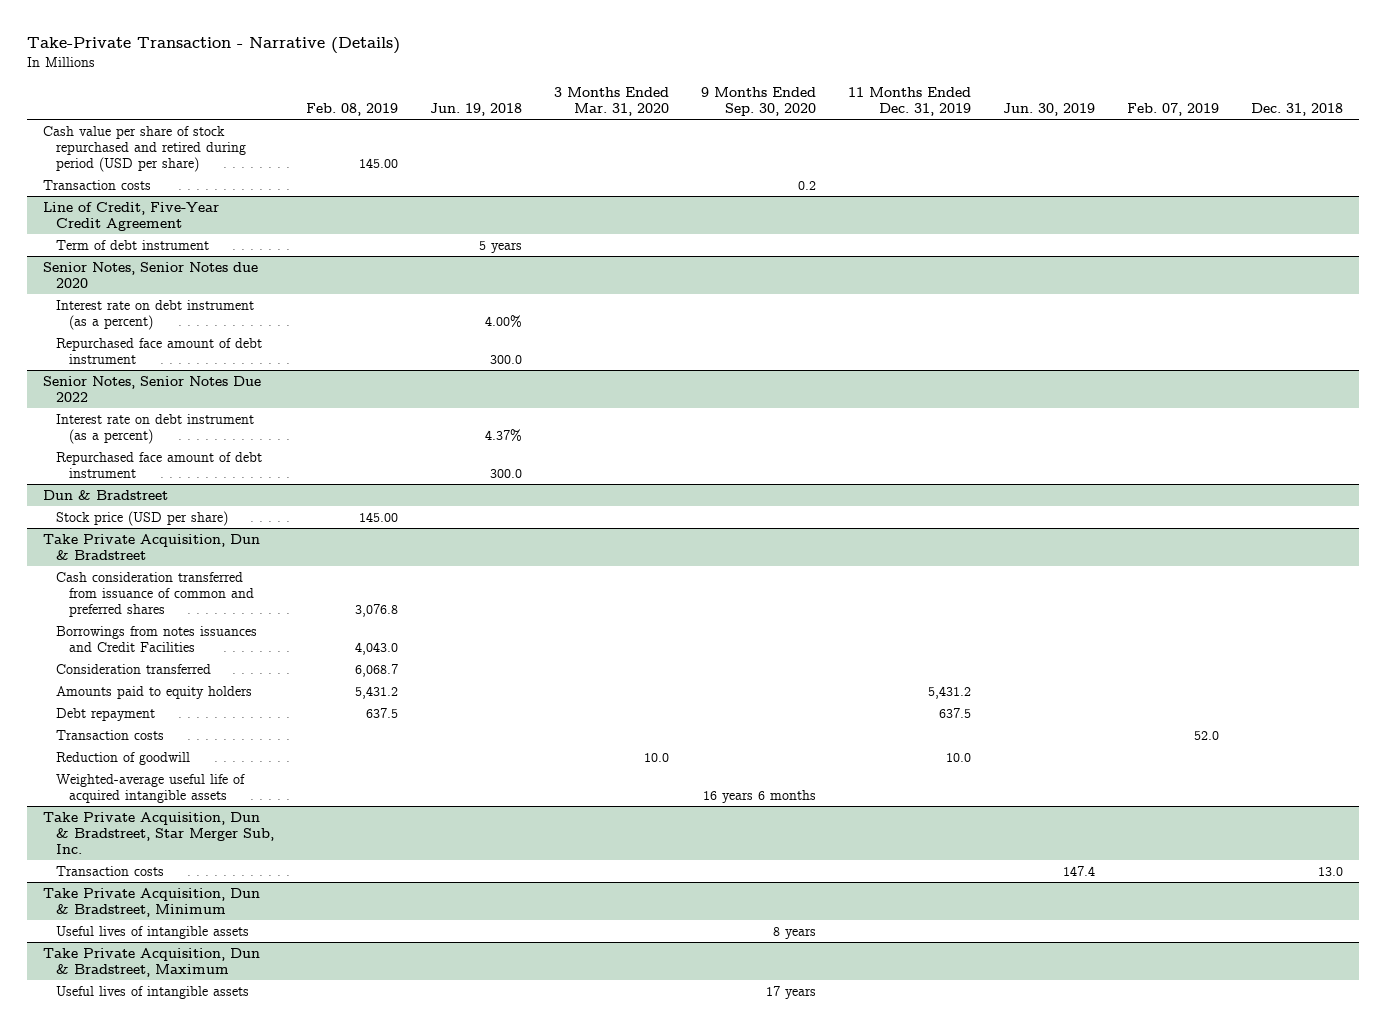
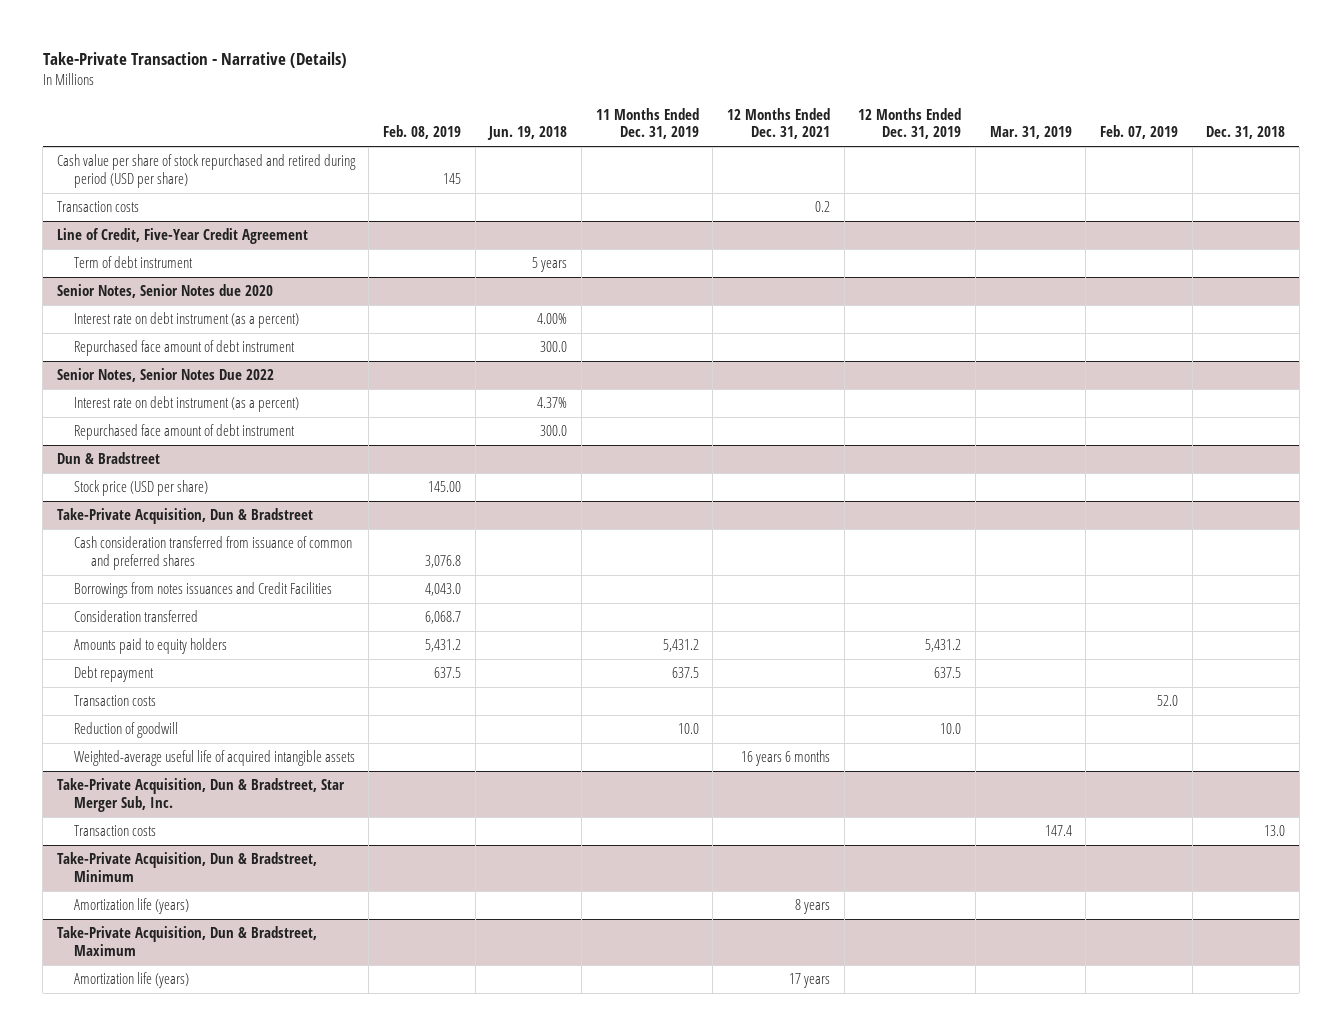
[553,86,669,117] 3 Months Ended Mar. 31, 2020 -> none
[700,86,816,117] 9 Months Ended Sep. 30, 2020 -> none
[1002,103,1095,117] Jun. 30, 2019 -> none
none -> [726,107,830,140] 12 Months Ended Dec. 31, 2021
none -> [858,107,962,140] 12 Months Ended Dec. 31, 2019
none -> [989,126,1072,140] Mar. 31, 2019
[358,158,398,169] 145.00 -> [443,173,462,185] 145
[42,533,260,560] Take Private Acquisition, Dun & Bradstreet -> [56,508,313,525] Take-Private Acquisition, Dun & Bradstreet
[42,811,274,855] Take Private Acquisition, Dun & Bradstreet, Star Merger Sub, Inc. -> [56,778,345,813] Take-Private Acquisition, Dun & Bradstreet, Star Merger Sub, Inc.
[42,887,260,917] Take Private Acquisition, Dun & Bradstreet, Minimum -> [56,852,317,883] Take-Private Acquisition, Dun & Bradstreet, Minimum
[55,925,249,939] Useful lives of intangible assets -> [73,898,189,915] Amortization life (years)
[42,947,260,977] Take Private Acquisition, Dun & Bradstreet, Maximum -> [56,926,317,957] Take-Private Acquisition, Dun & Bradstreet, Maximum
[55,985,249,999] Useful lives of intangible assets -> [73,972,189,989] Amortization life (years)

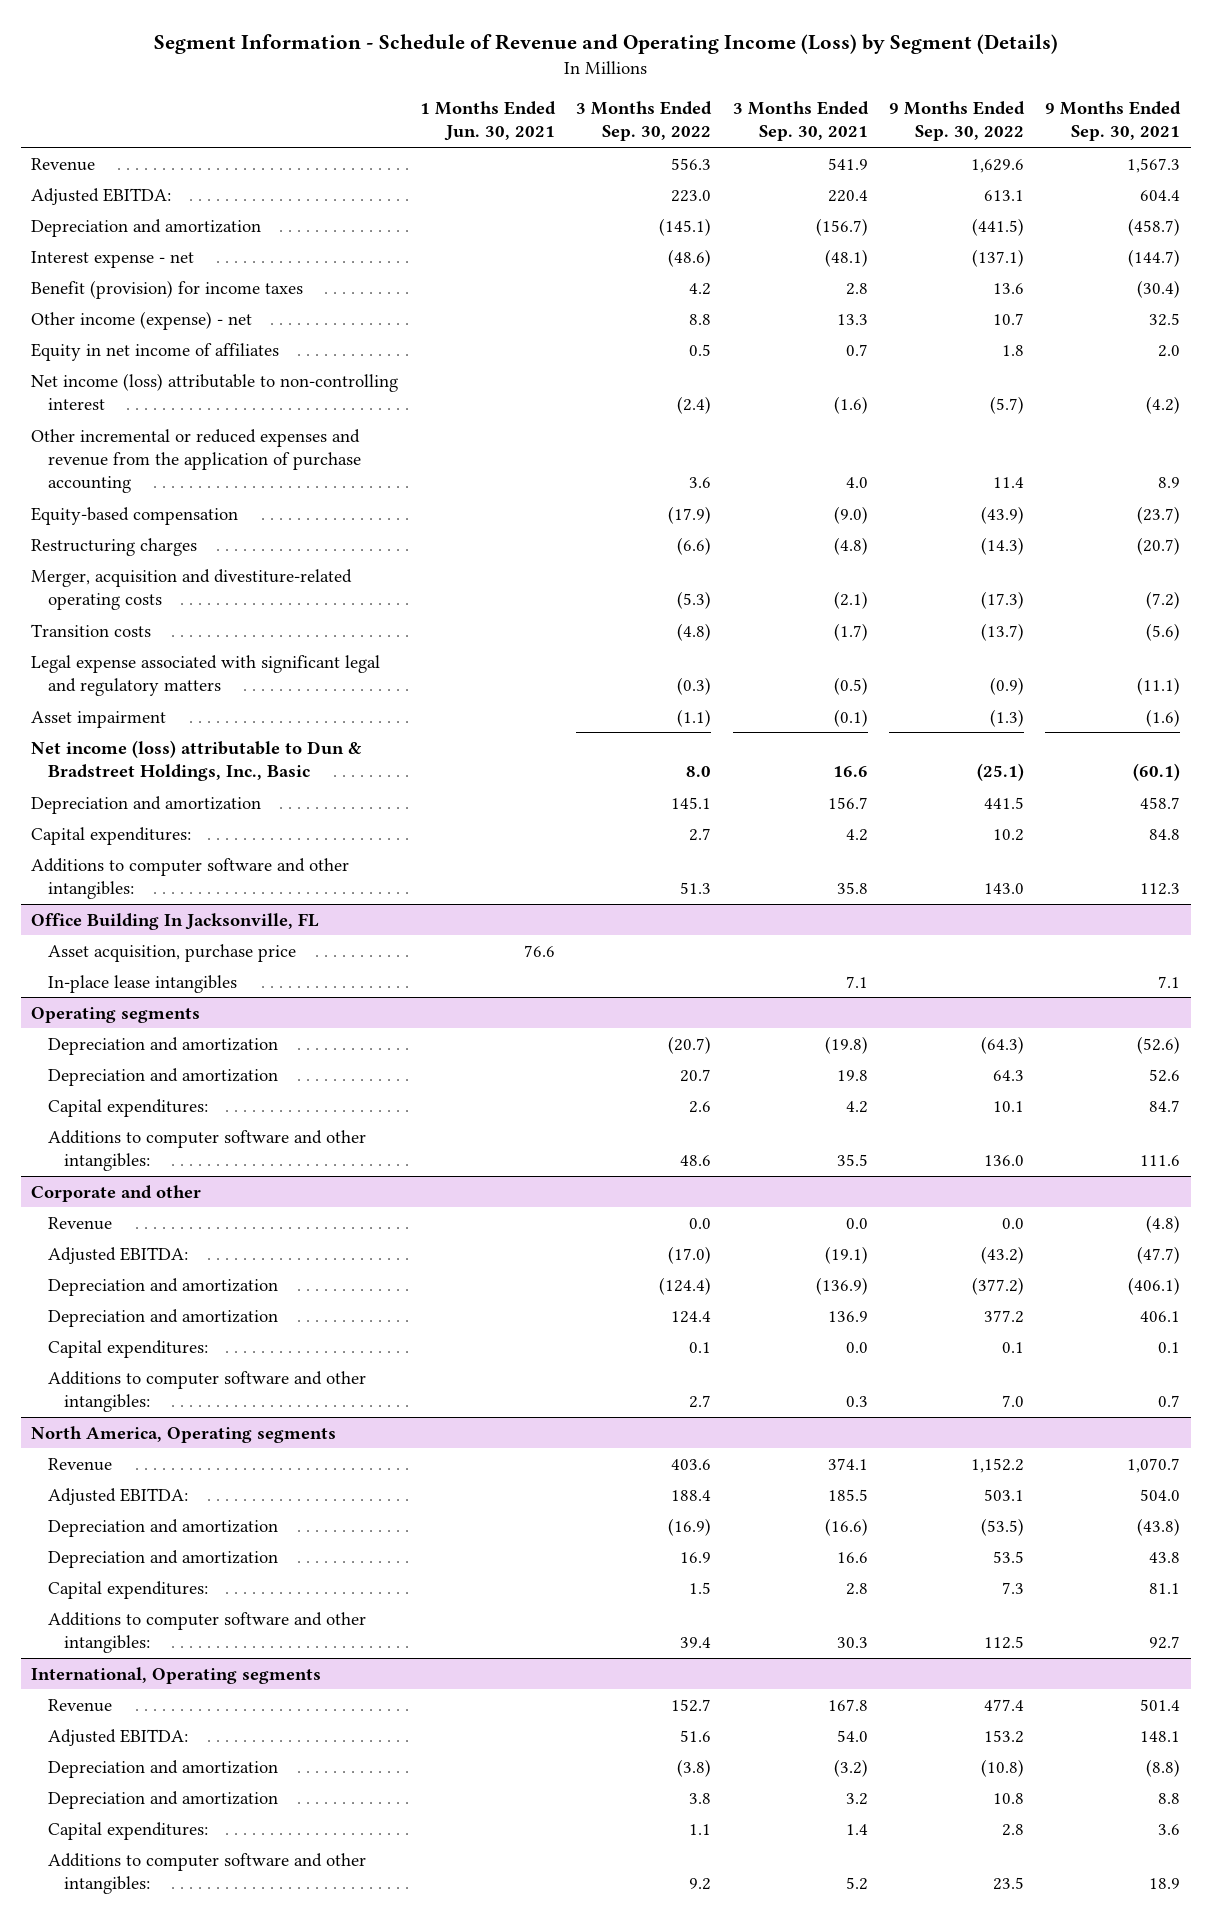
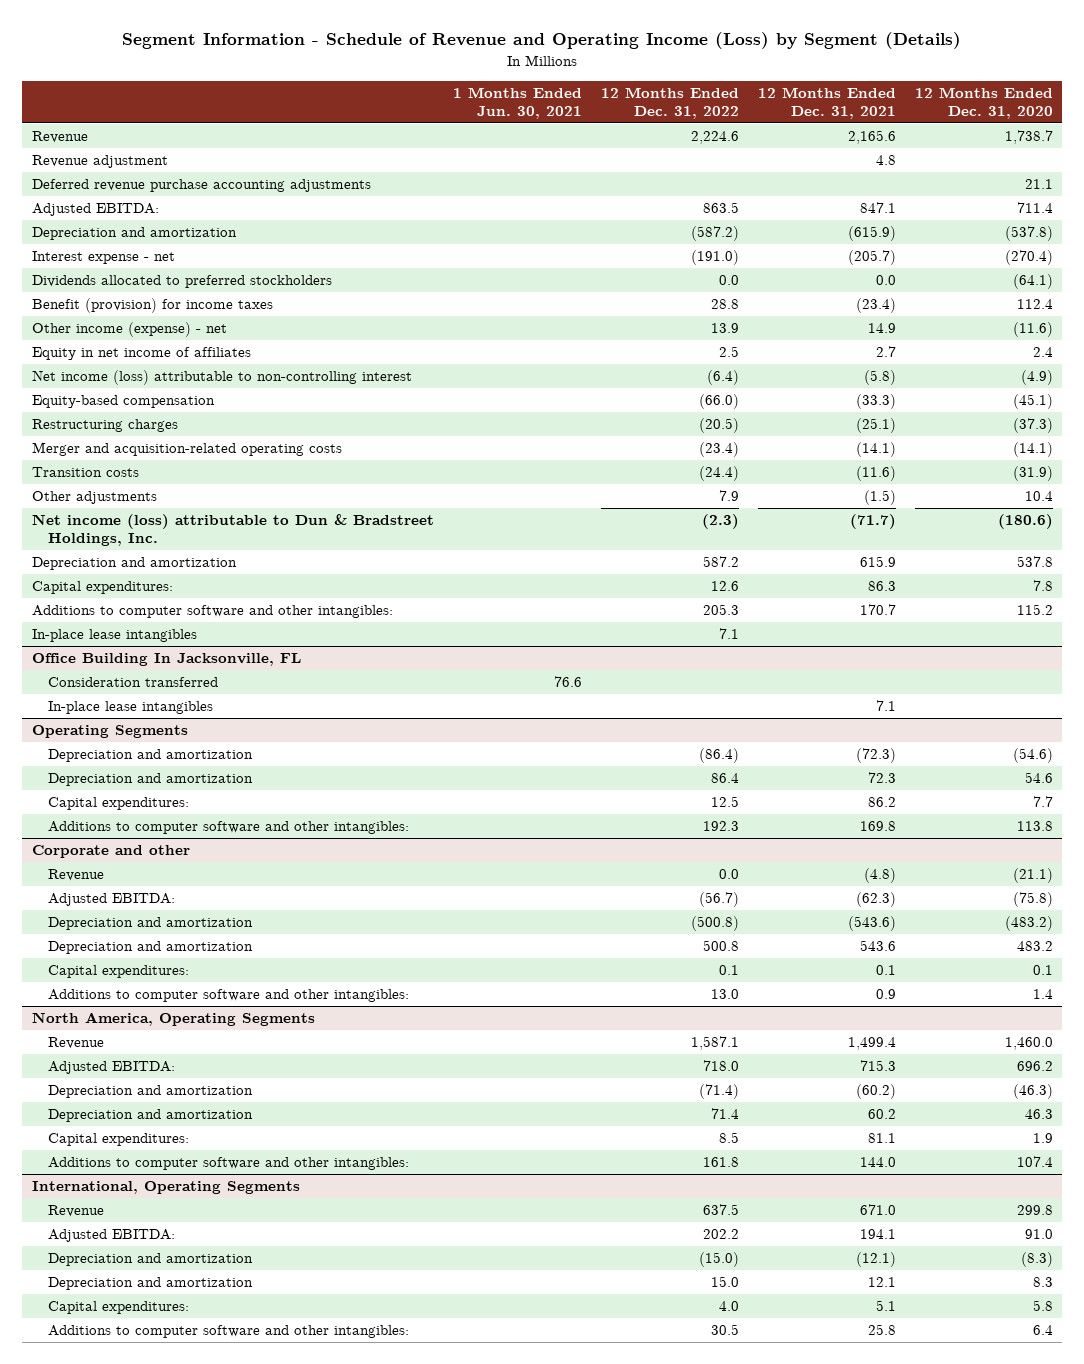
[576,101,713,142] 3 Months Ended Sep. 30, 2022 -> none
[732,101,869,142] 3 Months Ended Sep. 30, 2021 -> none
[888,101,1025,142] 9 Months Ended Sep. 30, 2022 -> none
[1045,101,1182,142] 9 Months Ended Sep. 30, 2021 -> none
none -> [600,86,739,119] 12 Months Ended Dec. 31, 2022
none -> [757,86,896,119] 12 Months Ended Dec. 31, 2021
none -> [914,86,1053,119] 12 Months Ended Dec. 31, 2020
none -> [31,154,168,168] Revenue adjustment
none -> [31,178,371,192] Deferred revenue purchase accounting adjustments
none -> [31,274,332,288] Dividends allocated to preferred stockholders
[31,428,361,493] Other incremental or reduced expenses and revenue from the application of purchase accounting -> none
[31,568,353,610] Merger, acquisition and divestiture-related operating costs -> [31,441,342,456] Merger and acquisition-related operating costs
[31,654,381,696] Legal expense associated with significant legal and regulatory matters -> none
[31,710,167,728] Asset impairment -> none
none -> [31,490,157,504] Other adjustments
[31,739,363,781] Net income (loss) attributable to Dun & Bradstreet Holdings, Inc., Basic -> [31,513,434,547] Net income (loss) attributable to Dun & Bradstreet Holdings, Inc.
none -> [31,628,197,642] In-place lease intangibles
[47,943,296,962] Asset acquisition, purchase price -> [48,676,219,687] Consideration transferred
[31,1006,201,1023] Operating segments -> [31,724,188,738] Operating Segments
[31,1425,337,1443] North America, Operating segments -> [31,1011,315,1026] North America, Operating Segments
[31,1666,322,1684] International, Operating segments -> [31,1180,300,1194] International, Operating Segments

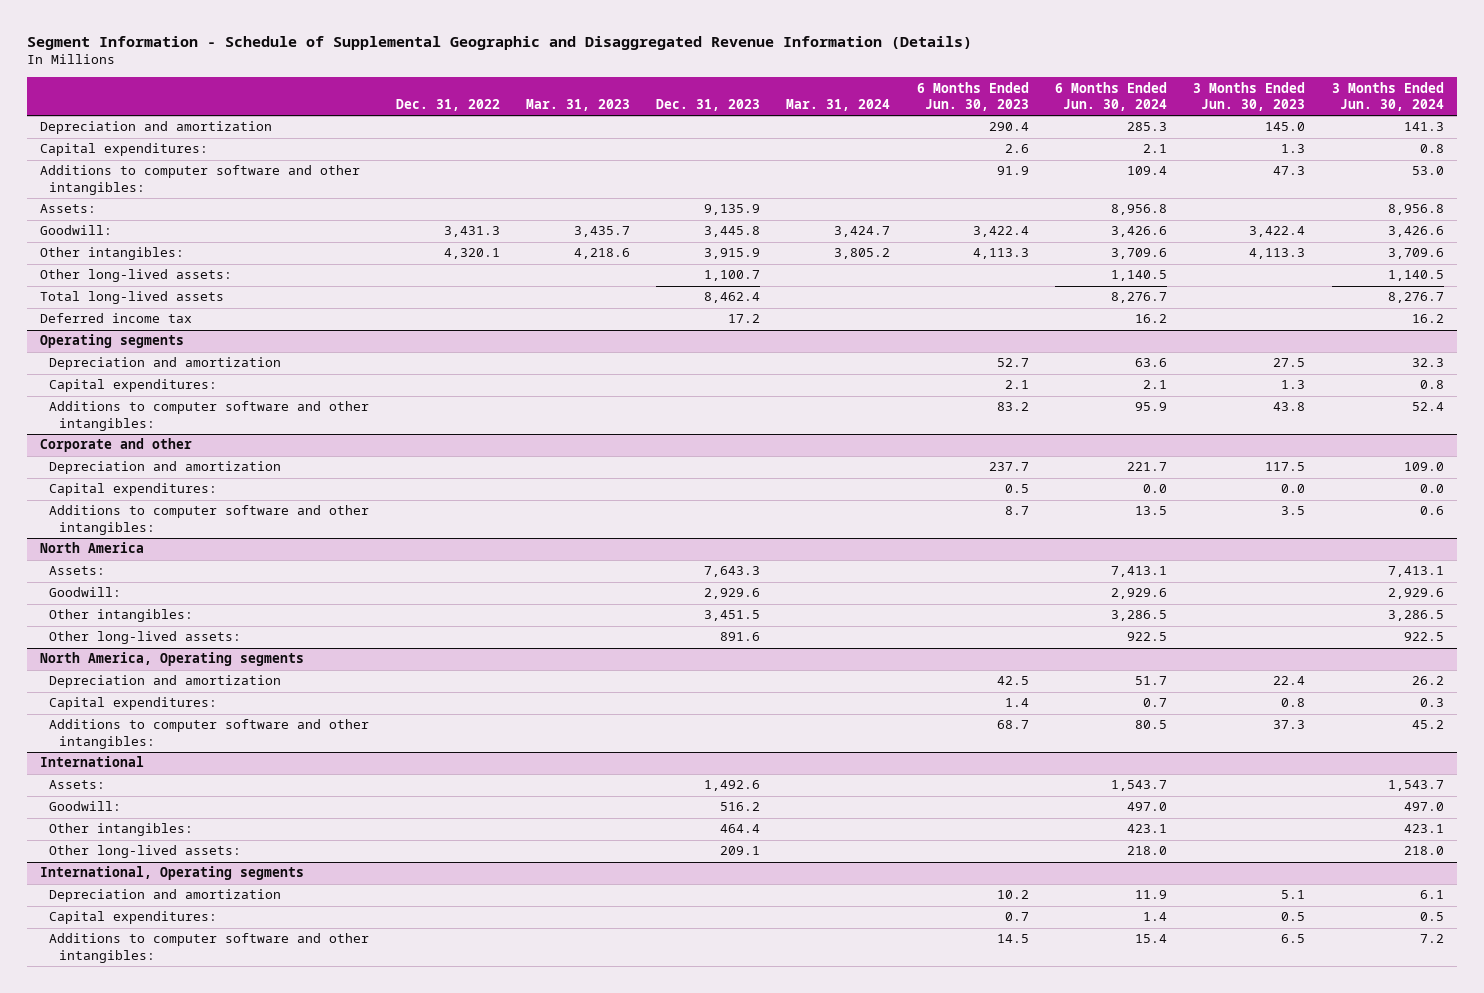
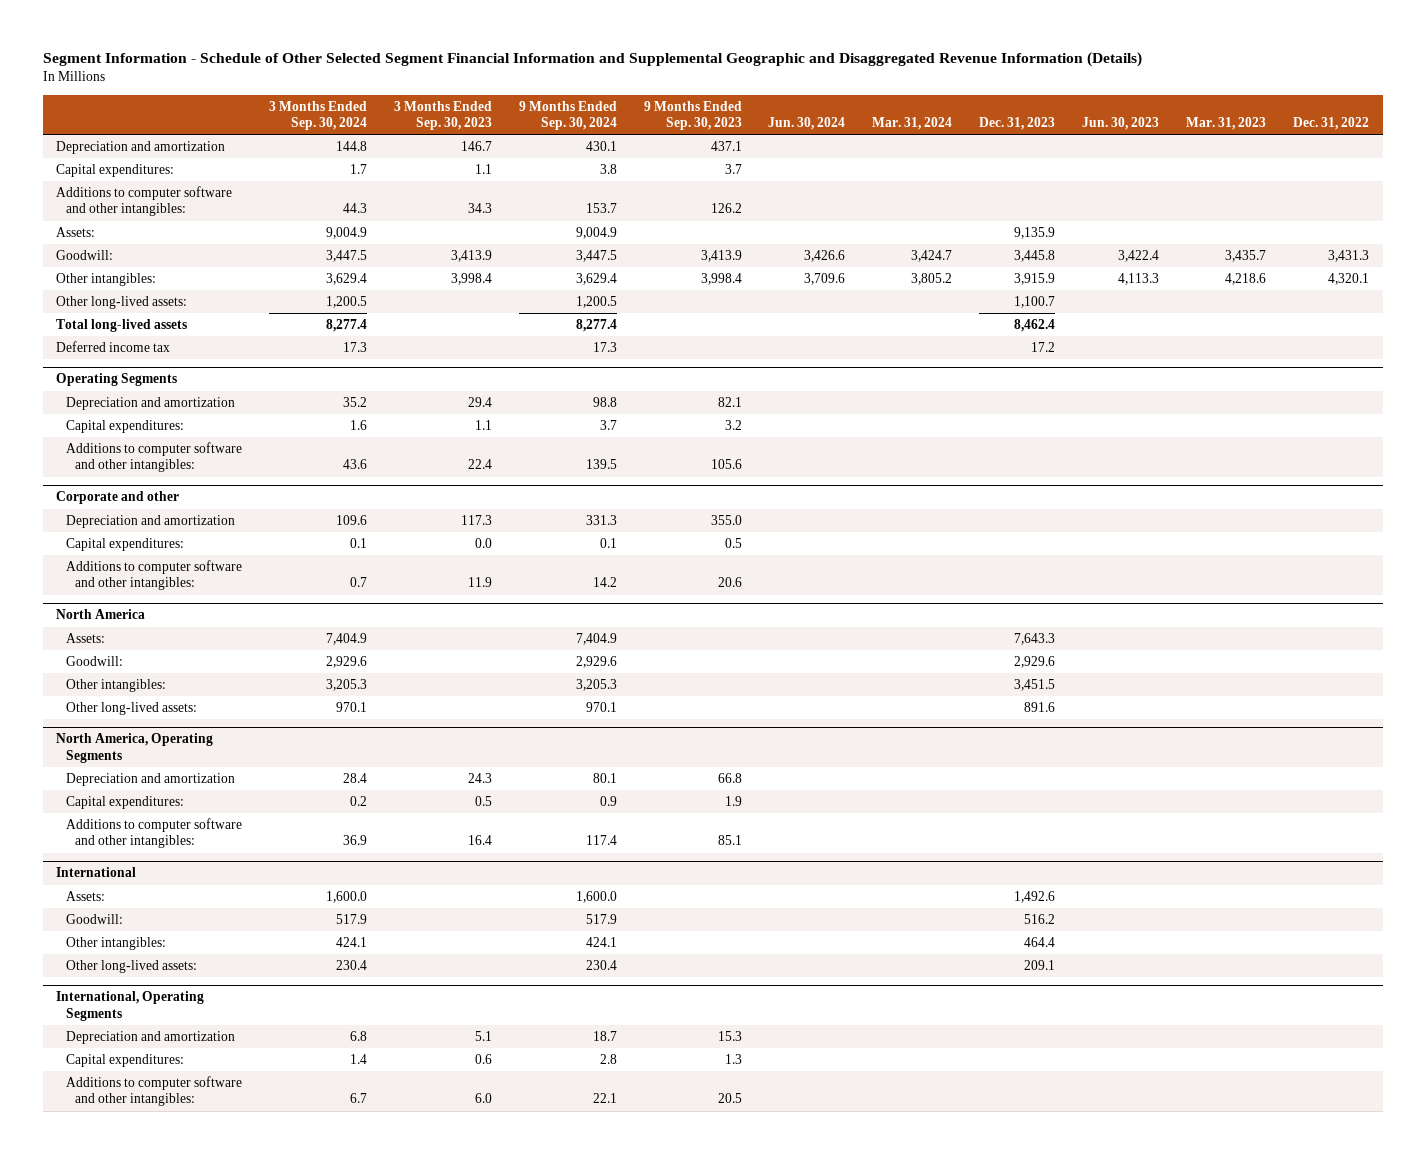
[26,35,972,50] Segment Information - Schedule of Supplemental Geographic and Disaggregated Revenue Information (Details) -> [42,52,1142,68] Segment Information - Schedule of Other Selected Segment Financial Information and Supplemental Geographic and Disaggregated Revenue Information (Details)
[916,81,1029,112] 6 Months Ended Jun. 30, 2023 -> none
[1055,81,1168,112] 6 Months Ended Jun. 30, 2024 -> none
[1193,81,1306,112] 3 Months Ended Jun. 30, 2023 -> none
[1331,81,1444,112] 3 Months Ended Jun. 30, 2024 -> none
none -> [268,100,367,131] 3 Months Ended Sep. 30, 2024
none -> [393,100,492,131] 3 Months Ended Sep. 30, 2023
none -> [518,100,617,131] 9 Months Ended Sep. 30, 2024
none -> [643,100,742,131] 9 Months Ended Sep. 30, 2023
none -> [768,117,846,131] Jun. 30, 2024
none -> [1082,117,1160,131] Jun. 30, 2023
[39,334,184,349] Operating segments -> [55,373,177,387] Operating Segments
[39,652,304,667] North America, Operating segments -> [55,733,213,763] North America, Operating Segments
[39,866,304,881] International, Operating segments -> [55,991,204,1021] International, Operating Segments

